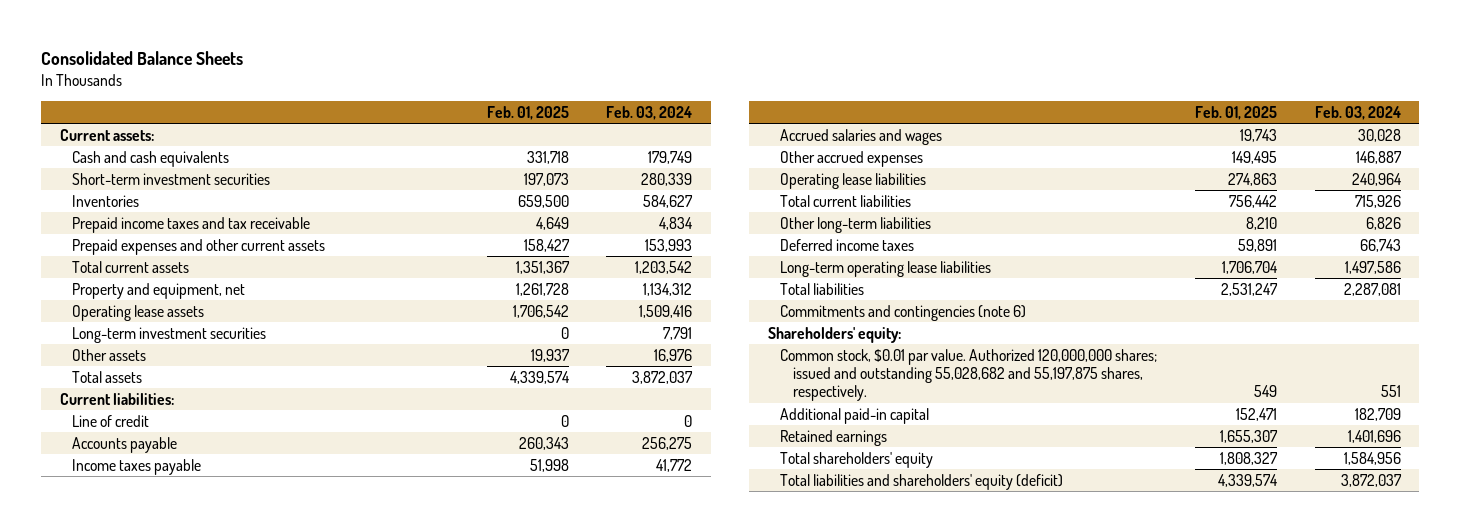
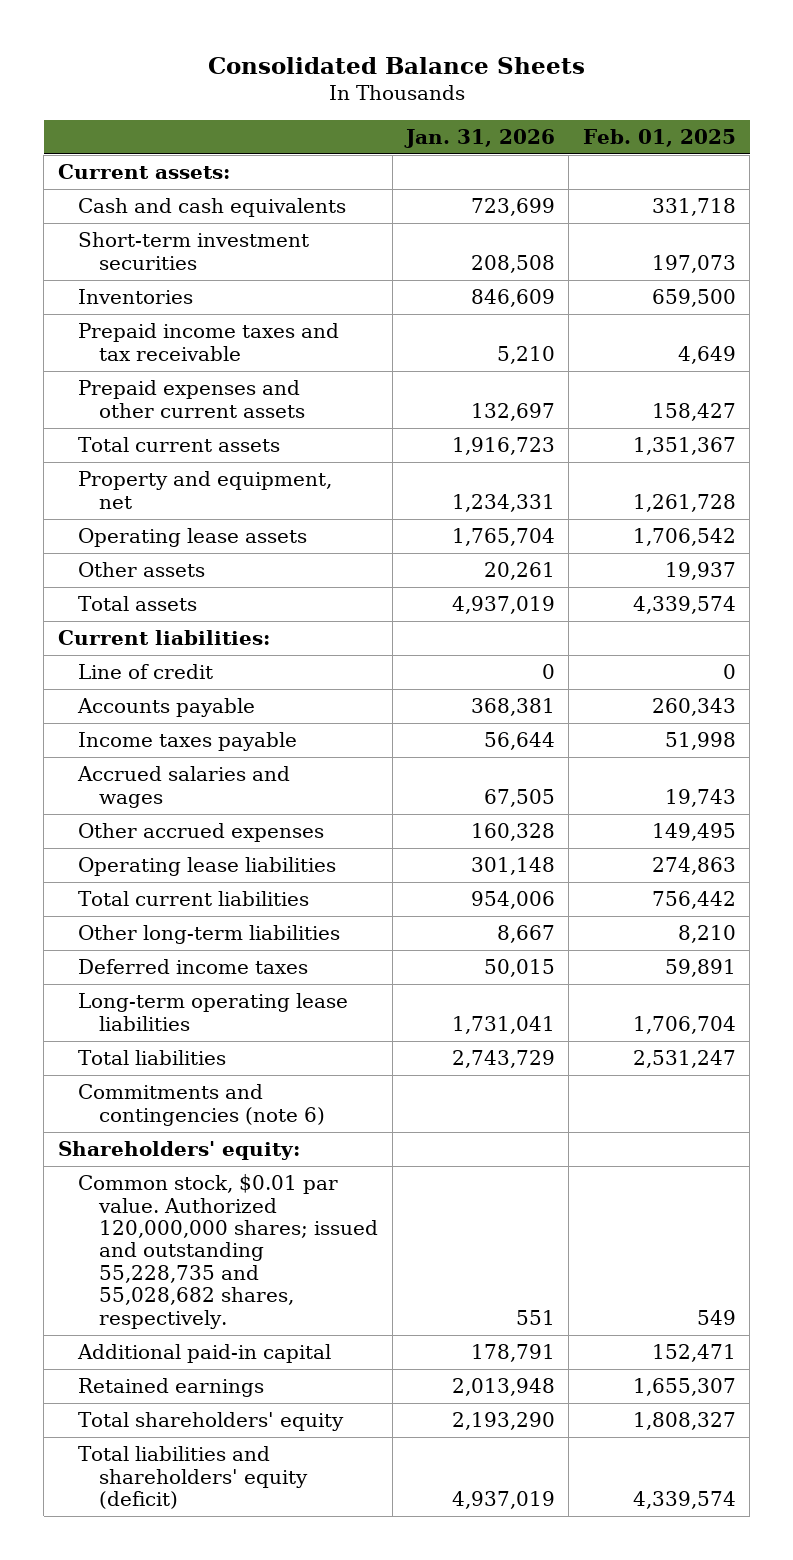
[606,105,693,120] Feb. 03, 2024 -> none
none -> [404,128,556,148] Jan. 31, 2026
[72,326,267,343] Long-term investment securities -> none
[780,348,1158,402] Common stock, $0.01 par value. Authorized 120,000,000 shares; issued and outstanding 55,028,682 and 55,197,875 shares, respectively. -> [78,1174,379,1329] Common stock, $0.01 par value. Authorized 120,000,000 shares; issued and outstanding 55,228,735 and 55,028,682 shares, respectively.

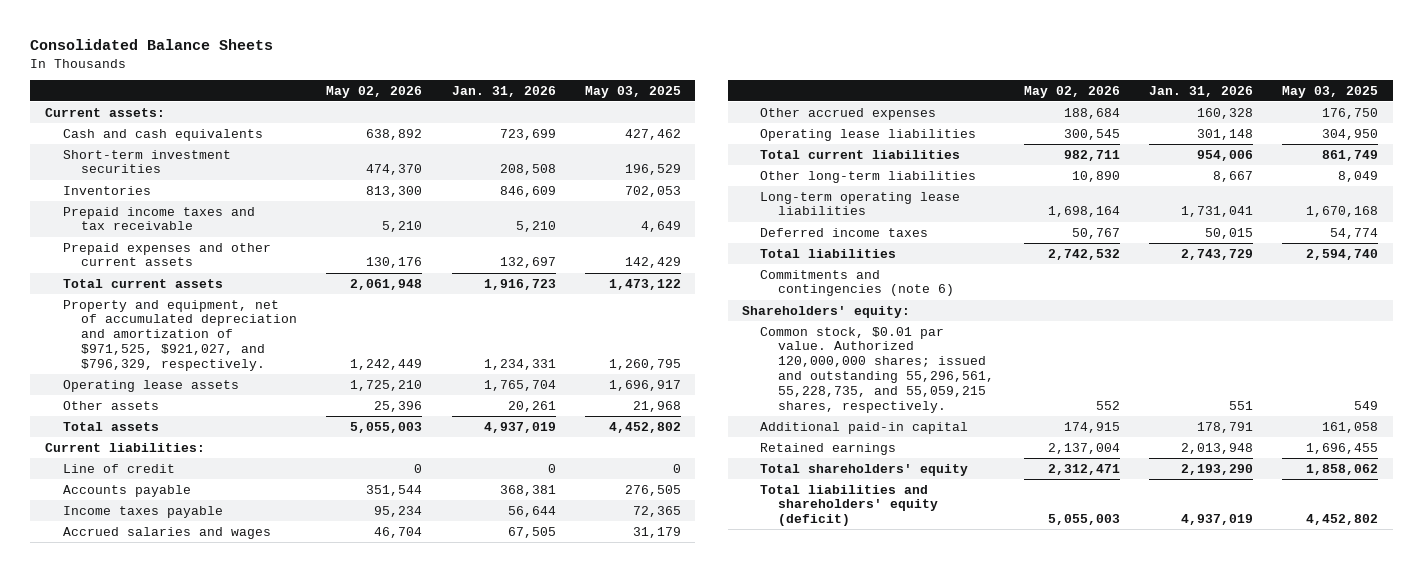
[582,128,736,147] Feb. 01, 2025 -> none
none -> [326,85,423,98] May 02, 2026
none -> [584,85,681,98] May 03, 2025
[78,471,333,509] Property and equipment, net -> [62,299,297,372] Property and equipment, net of accumulated depreciation and amortization of $971,525, $921,027, and $796,329, respectively.
[78,959,309,975] Deferred income taxes -> [760,227,929,237] Deferred income taxes
[78,1174,379,1329] Common stock, $0.01 par value. Authorized 120,000,000 shares; issued and outstanding 55,228,735 and 55,028,682 shares, respectively. -> [760,326,995,414] Common stock, $0.01 par value. Authorized 120,000,000 shares; issued and outstanding 55,296,561, 55,228,735, and 55,059,215 shares, respectively.

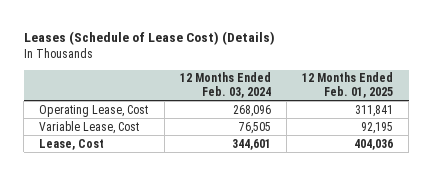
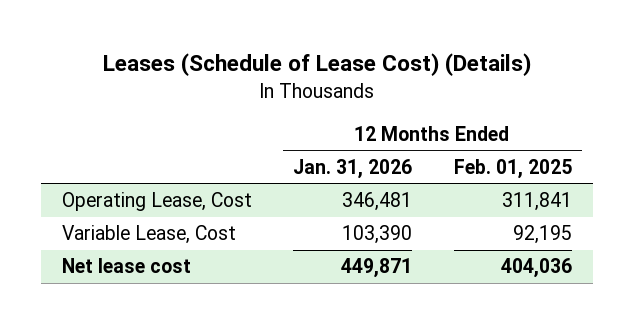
[179,72,271,99] 12 Months Ended Feb. 03, 2024 -> none
none -> [293,158,413,179] Jan. 31, 2026
[39,138,105,150] Lease, Cost -> [61,258,191,274] Net lease cost

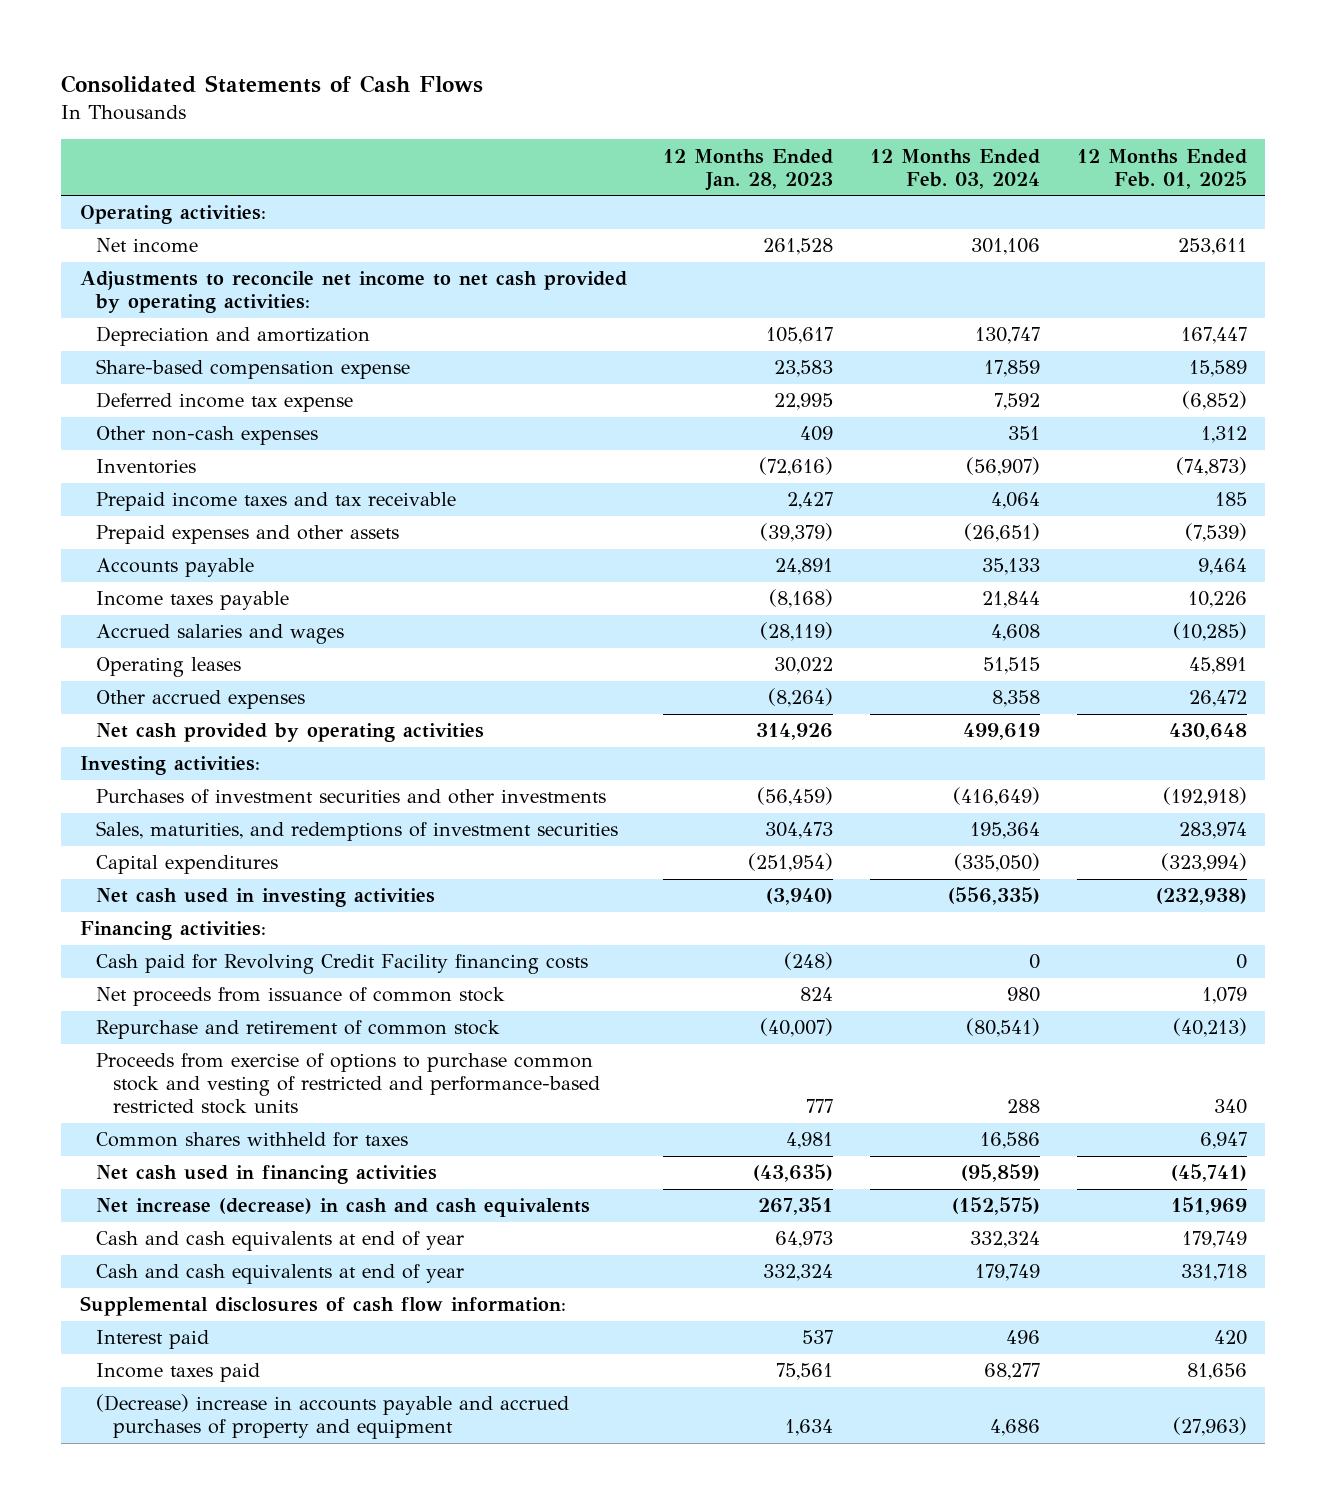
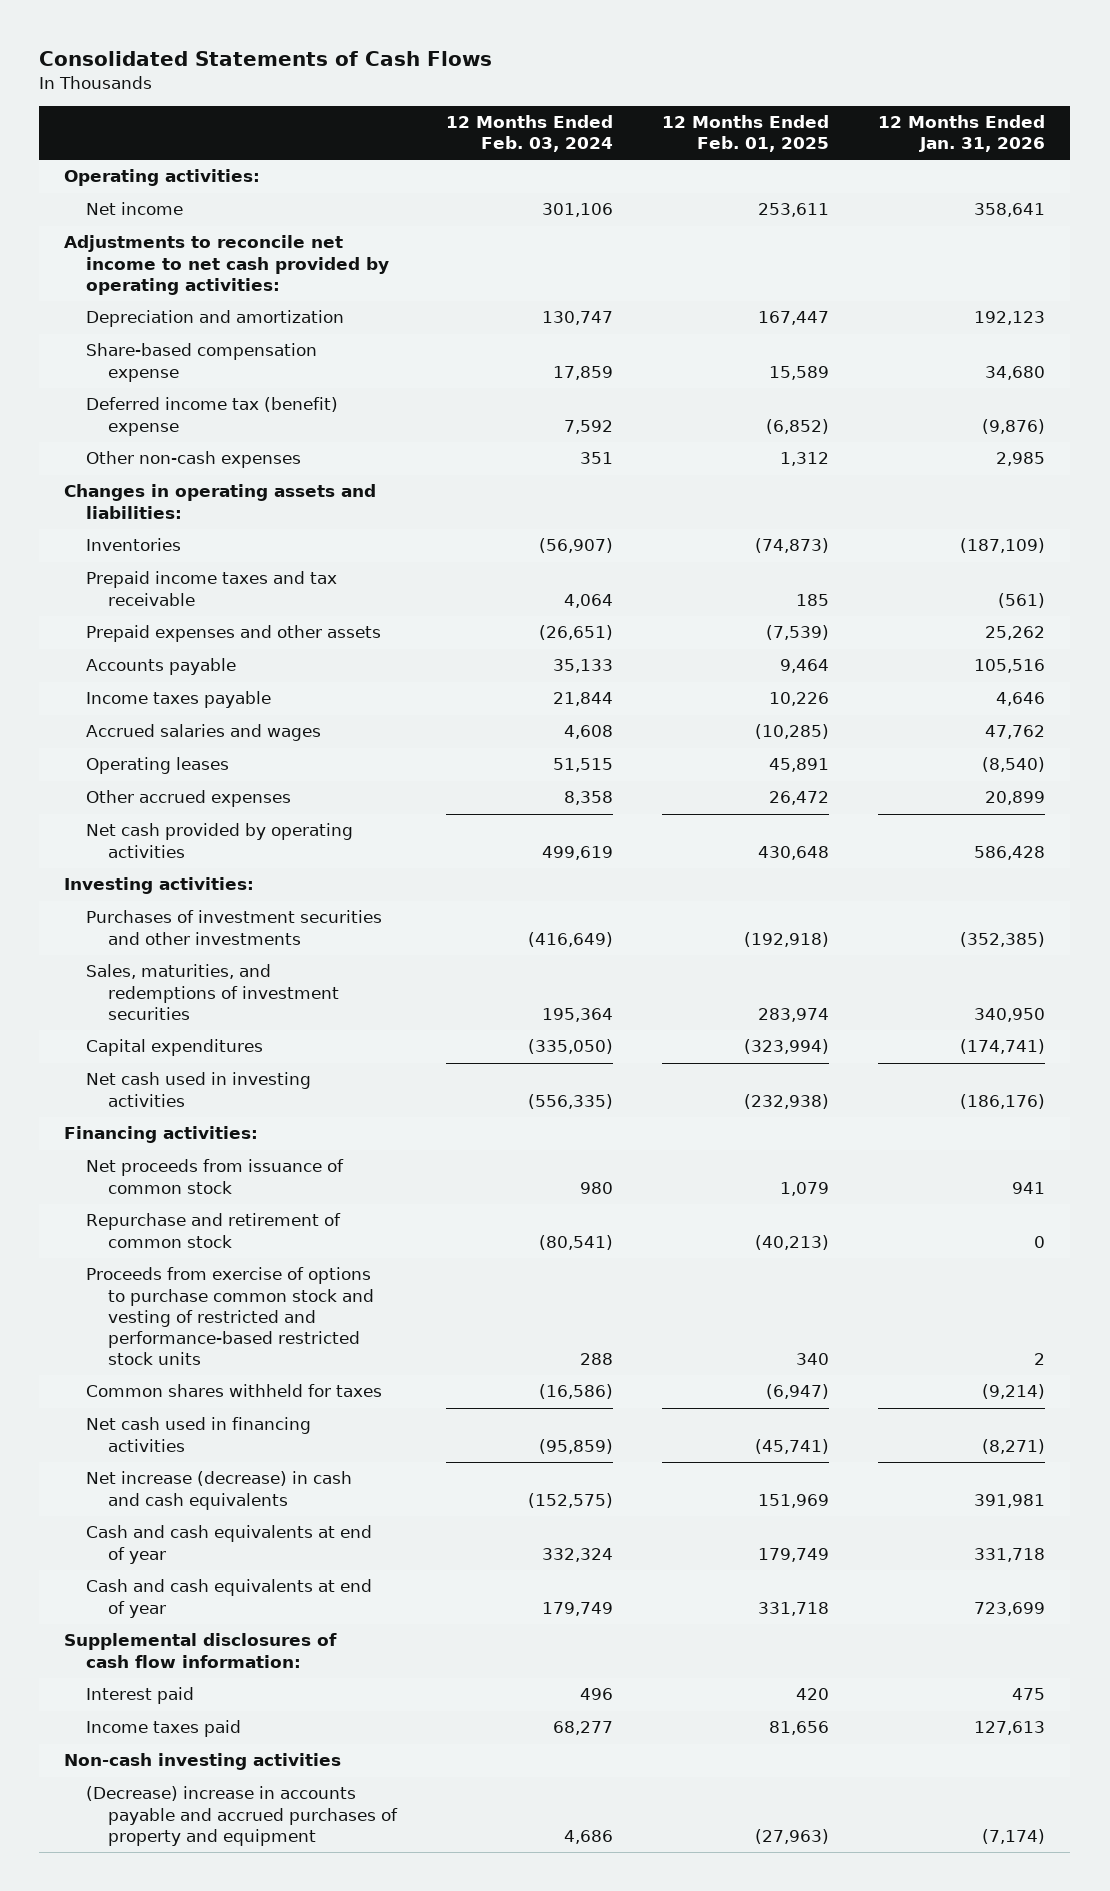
[663,148,834,191] 12 Months Ended Jan. 28, 2023 -> none
none -> [878,115,1046,153] 12 Months Ended Jan. 31, 2026
[96,392,354,413] Deferred income tax expense -> [86,397,339,436] Deferred income tax (benefit) expense
none -> [64,484,377,519] Changes in operating assets and liabilities:
[96,954,589,975] Cash paid for Revolving Credit Facility financing costs -> none
[980,1132,1041,1150] 16,586 -> [539,1384,614,1400] (16,586)
[1199,1132,1247,1150] 6,947 -> [766,1384,830,1400] (6,947)
none -> [64,1753,342,1771] Non-cash investing activities

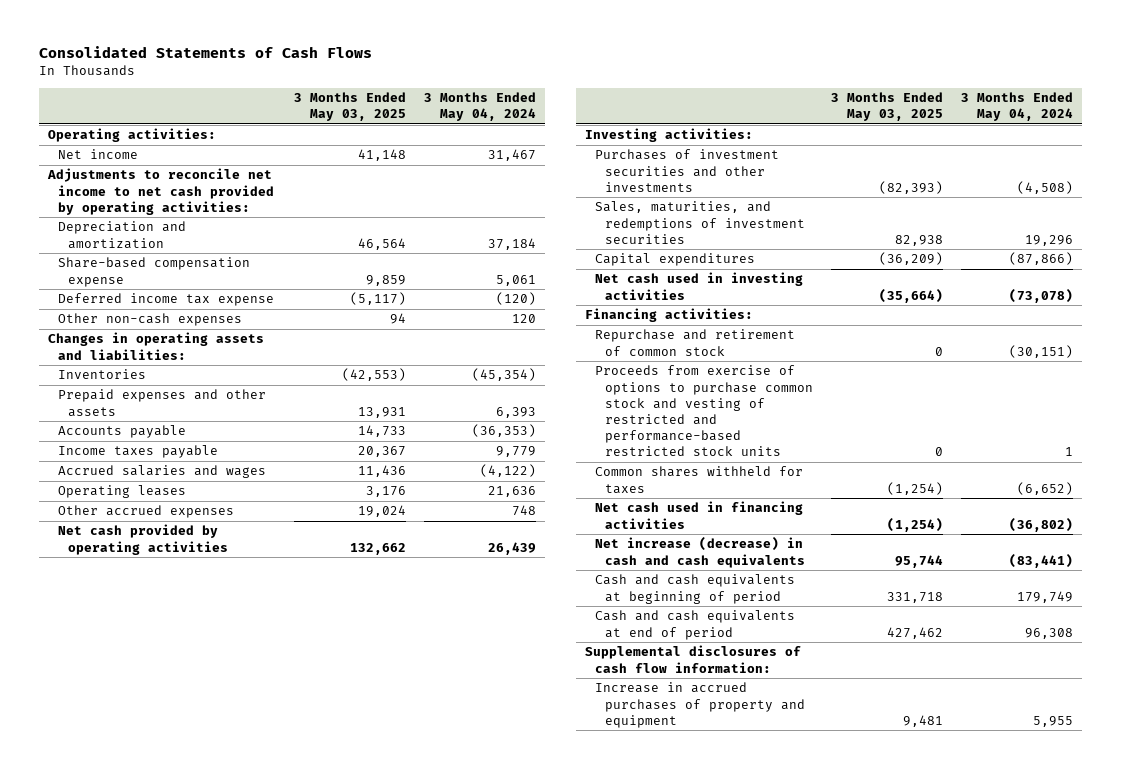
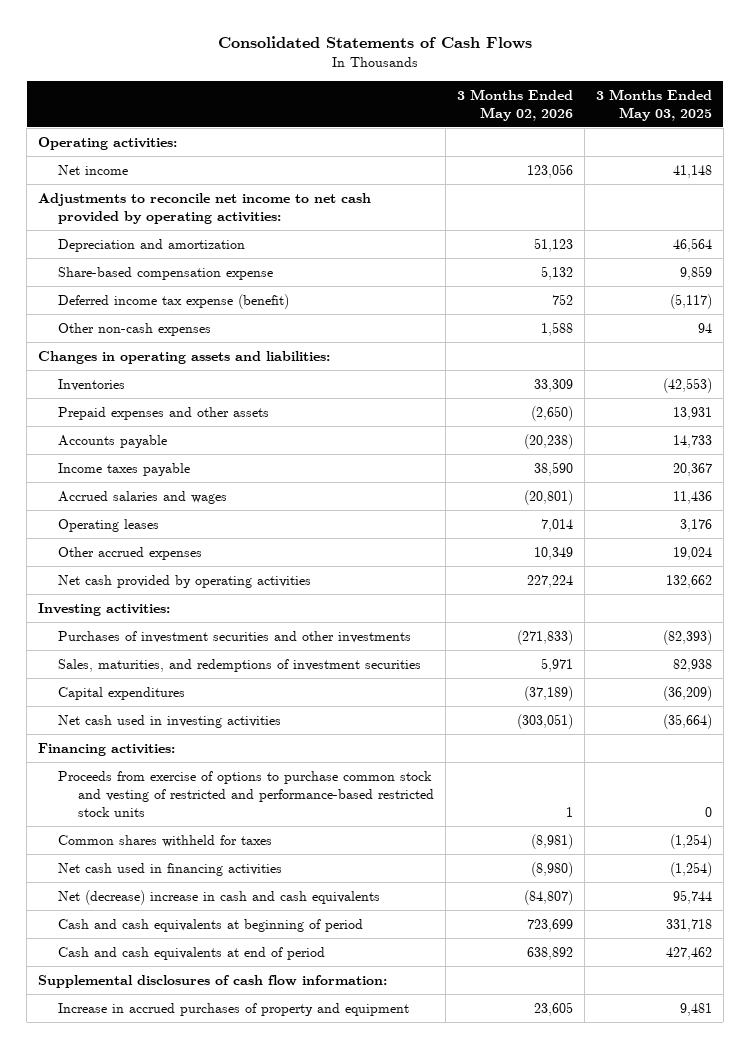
[423,92,536,122] 3 Months Ended May 04, 2024 -> none
none -> [457,88,574,121] 3 Months Ended May 02, 2026
[57,293,274,307] Deferred income tax expense -> [58,293,290,309] Deferred income tax expense (benefit)
[595,329,796,356] Repurchase and retirement of common stock -> none
[595,537,806,568] Net increase (decrease) in cash and cash equivalents -> [58,889,381,905] Net (decrease) increase in cash and cash equivalents

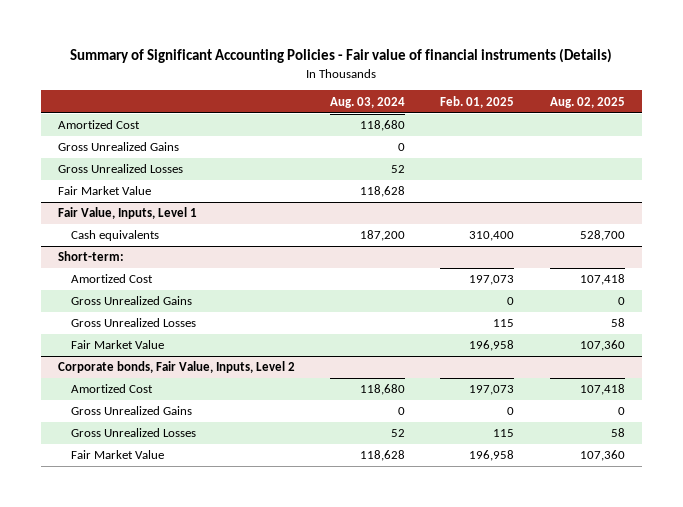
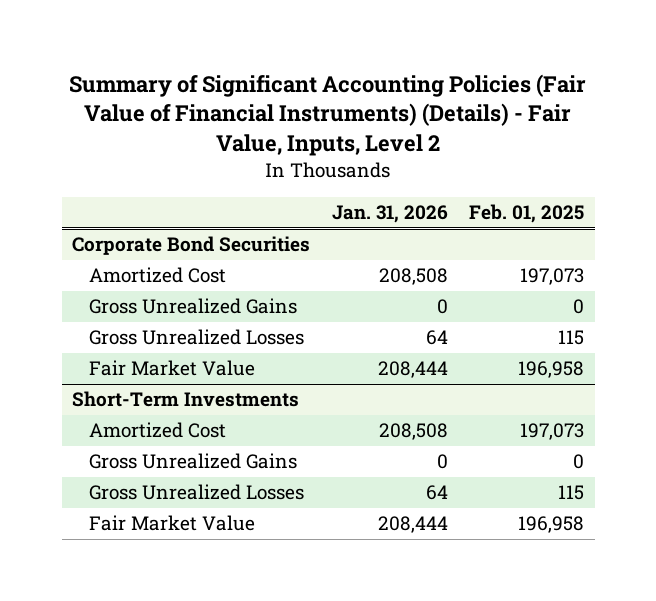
[70,48,613,64] Summary of Significant Accounting Policies - Fair value of financial instruments (Details) -> [69,73,587,157] Summary of Significant Accounting Policies (Fair Value of Financial Instruments) (Details) - Fair Value, Inputs, Level 2
[330,96,406,108] Aug. 03, 2024 -> none
[549,96,625,108] Aug. 02, 2025 -> none
none -> [331,205,448,224] Jan. 31, 2026
[58,120,141,130] Amortized Cost -> none
[58,142,180,152] Gross Unrealized Gains -> none
[58,164,184,174] Gross Unrealized Losses -> none
[58,186,152,196] Fair Market Value -> none
[58,207,198,220] Fair Value, Inputs, Level 1 -> none
[70,230,159,242] Cash equivalents -> none
[58,251,125,262] Short-term: -> none
none -> [72,236,311,256] Corporate Bond Securities
[58,361,296,374] Corporate bonds, Fair Value, Inputs, Level 2 -> none
none -> [72,391,300,408] Short-Term Investments

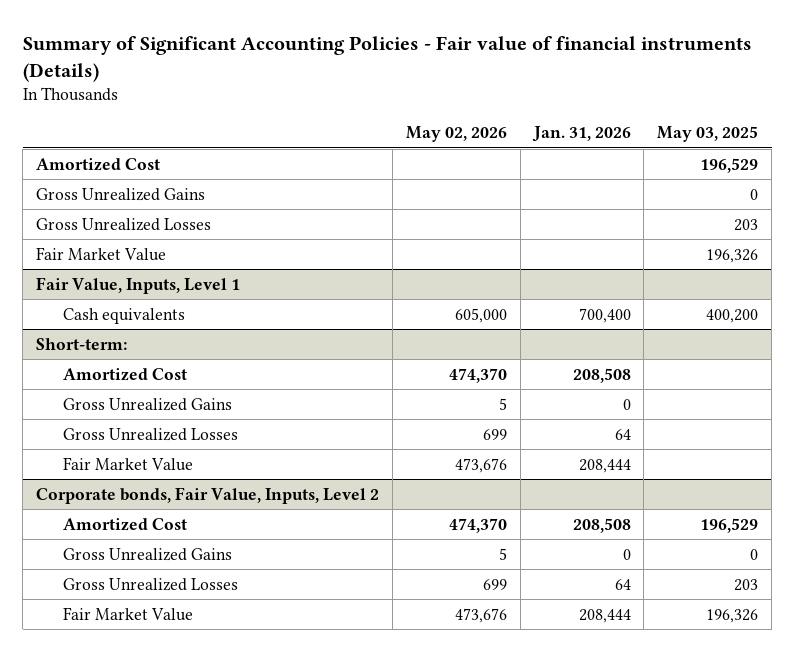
[69,73,587,157] Summary of Significant Accounting Policies (Fair Value of Financial Instruments) (Details) - Fair Value, Inputs, Level 2 -> [22,35,752,82] Summary of Significant Accounting Policies - Fair value of financial instruments (Details)
[469,204,585,224] Feb. 01, 2025 -> none
none -> [405,126,507,143] May 02, 2026
none -> [657,126,759,143] May 03, 2025
[72,236,311,256] Corporate Bond Securities -> none
none -> [36,157,161,171] Amortized Cost
none -> [36,187,206,201] Gross Unrealized Gains
none -> [36,217,212,231] Gross Unrealized Losses
none -> [36,246,167,261] Fair Market Value
none -> [36,276,241,294] Fair Value, Inputs, Level 1
none -> [62,307,185,324] Cash equivalents
none -> [36,337,128,350] Short-term:
[72,391,300,408] Short-Term Investments -> none
none -> [36,486,380,504] Corporate bonds, Fair Value, Inputs, Level 2

